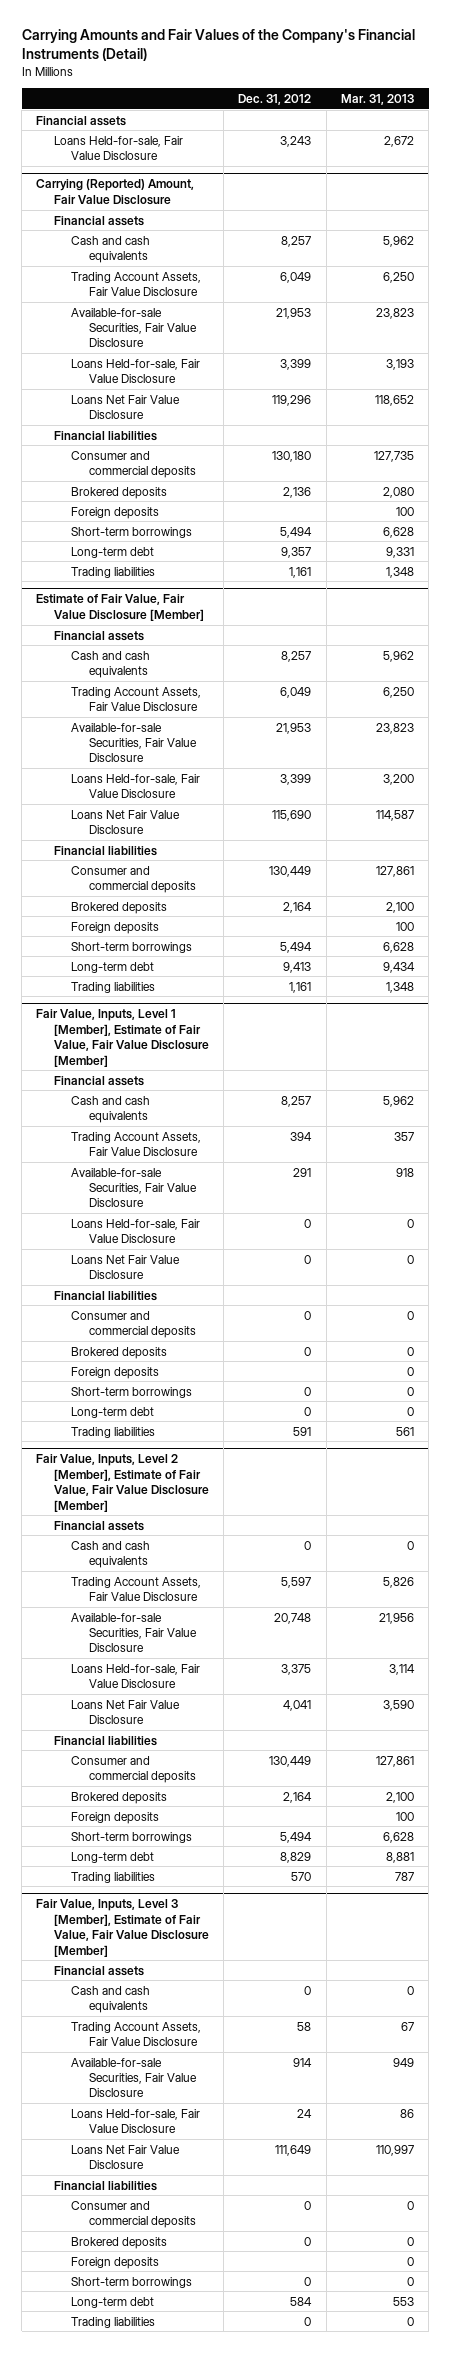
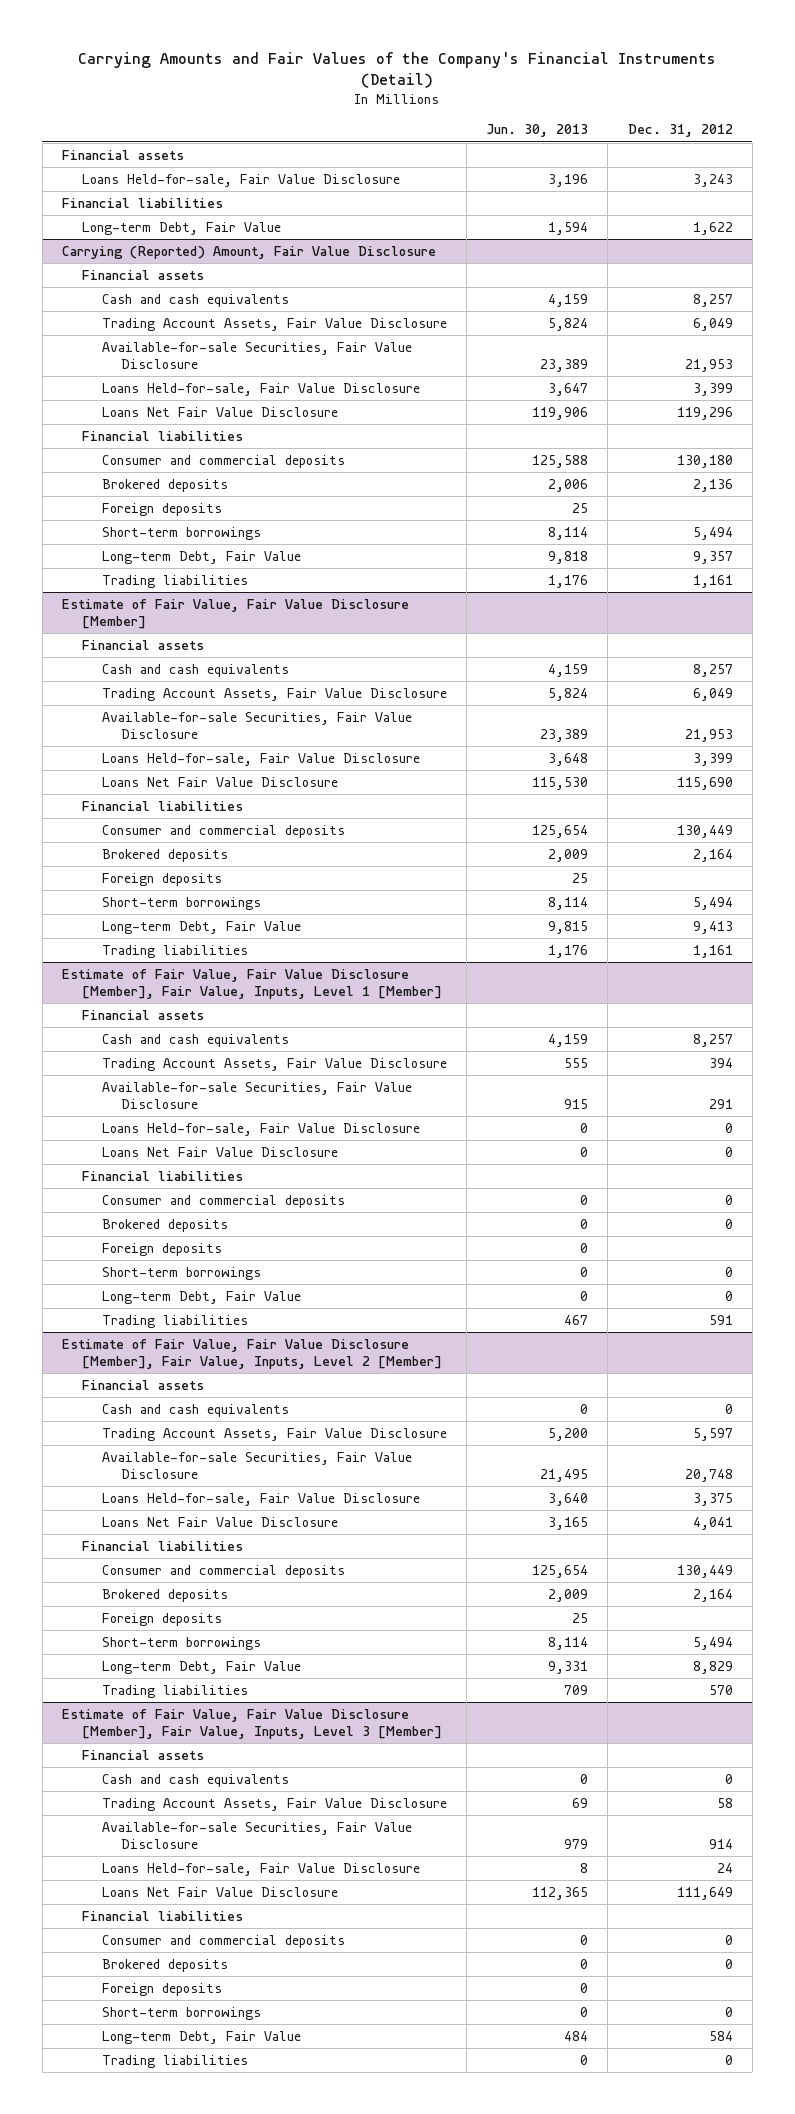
[340,93,414,105] Mar. 31, 2013 -> none
none -> [486,124,589,138] Jun. 30, 2013
none -> [62,197,224,208] Financial liabilities
none -> [81,221,281,235] Long-term Debt, Fair Value
[71,546,155,558] Long-term debt -> [101,550,301,564] Long-term Debt, Fair Value
[71,961,155,973] Long-term debt -> [101,920,301,934] Long-term Debt, Fair Value
[36,1009,209,1067] Fair Value, Inputs, Level 1 [Member], Estimate of Fair Value, Fair Value Disclosure [Member] -> [62,968,442,999] Estimate of Fair Value, Fair Value Disclosure [Member], Fair Value, Inputs, Level 1 [Member]
[71,1406,155,1418] Long-term debt -> [101,1290,301,1304] Long-term Debt, Fair Value
[36,1454,209,1512] Fair Value, Inputs, Level 2 [Member], Estimate of Fair Value, Fair Value Disclosure [Member] -> [62,1338,442,1369] Estimate of Fair Value, Fair Value Disclosure [Member], Fair Value, Inputs, Level 2 [Member]
[71,1851,155,1863] Long-term debt -> [101,1660,301,1674] Long-term Debt, Fair Value
[36,1899,209,1957] Fair Value, Inputs, Level 3 [Member], Estimate of Fair Value, Fair Value Disclosure [Member] -> [62,1708,442,1739] Estimate of Fair Value, Fair Value Disclosure [Member], Fair Value, Inputs, Level 3 [Member]
[71,2296,155,2308] Long-term debt -> [101,2030,301,2044] Long-term Debt, Fair Value

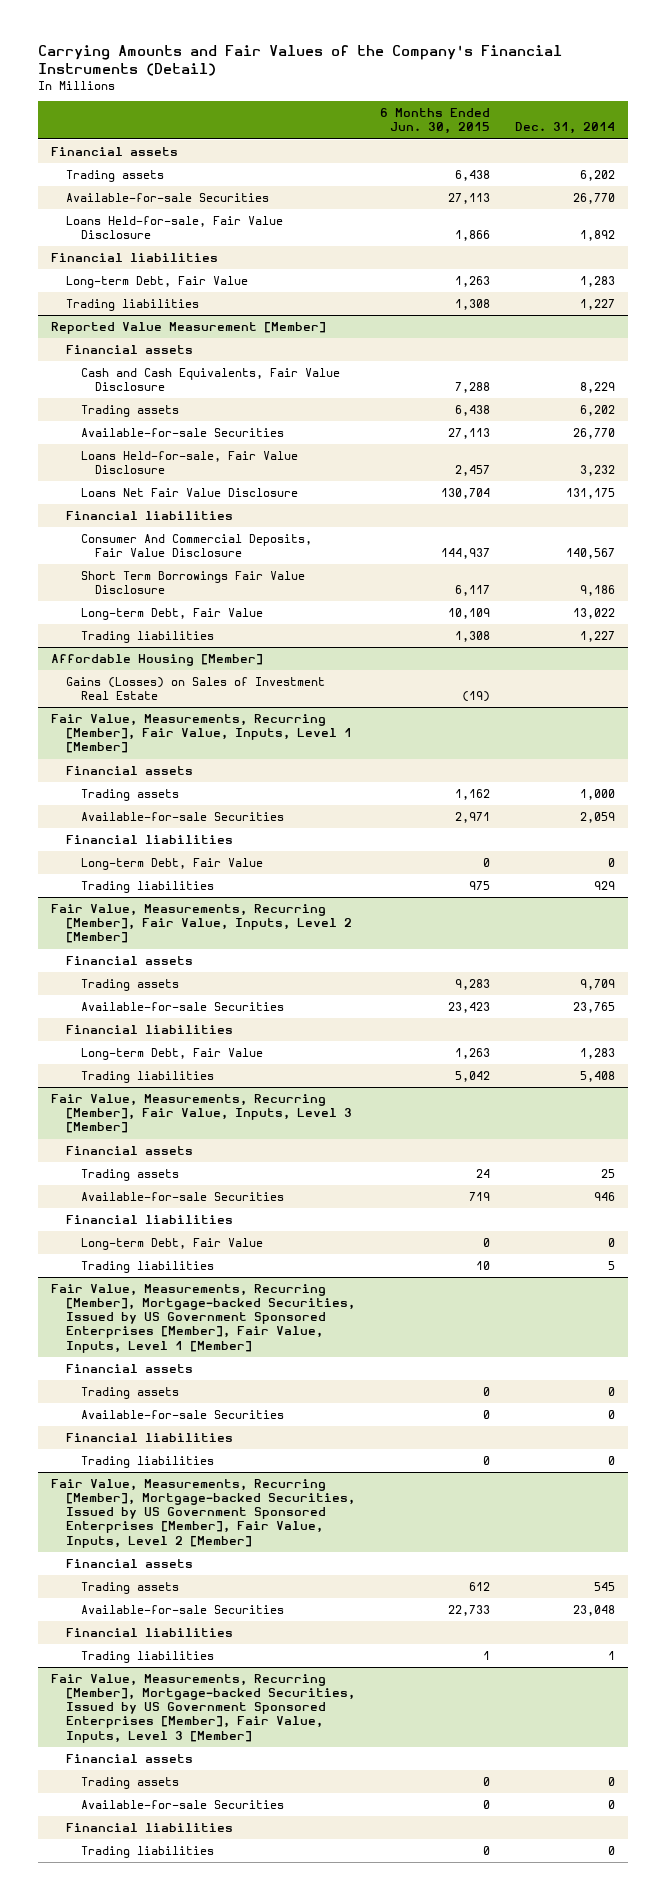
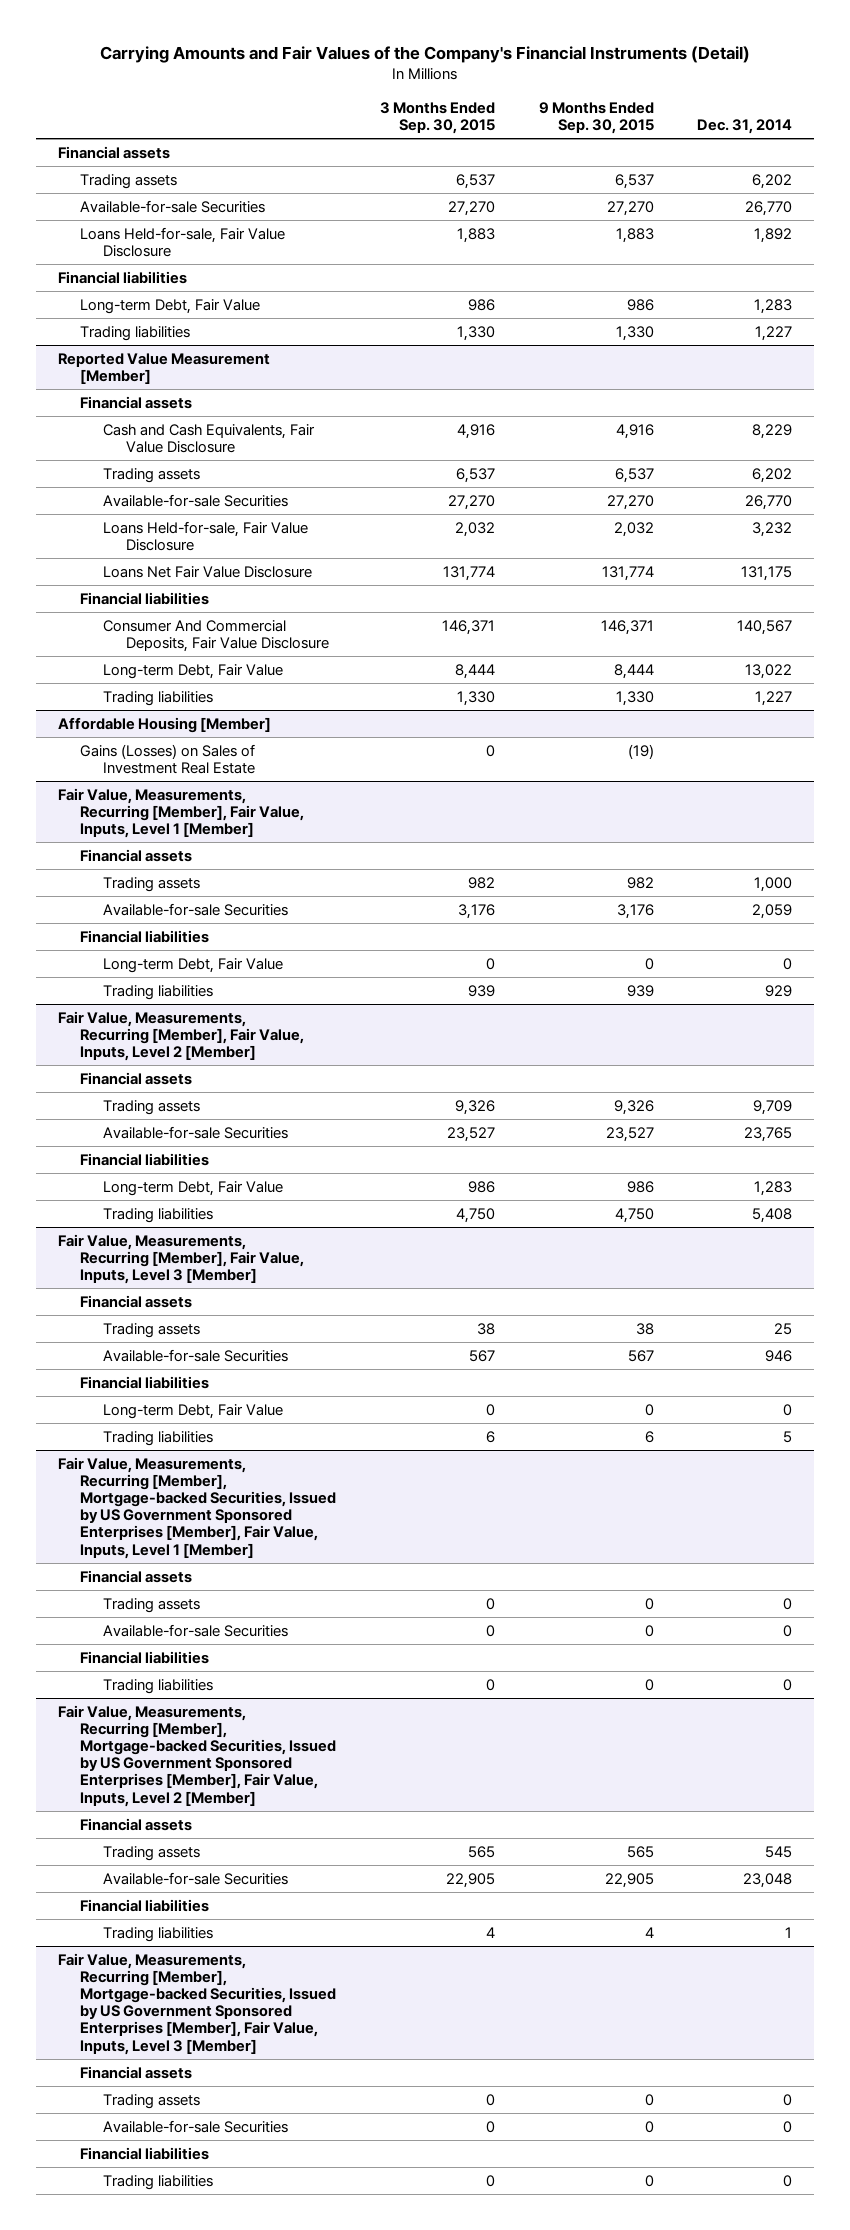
[380,108,491,135] 6 Months Ended Jun. 30, 2015 -> none
none -> [379,101,495,134] 3 Months Ended Sep. 30, 2015
none -> [538,101,654,134] 9 Months Ended Sep. 30, 2015
[80,570,305,595] Short Term Borrowings Fair Value Disclosure -> none

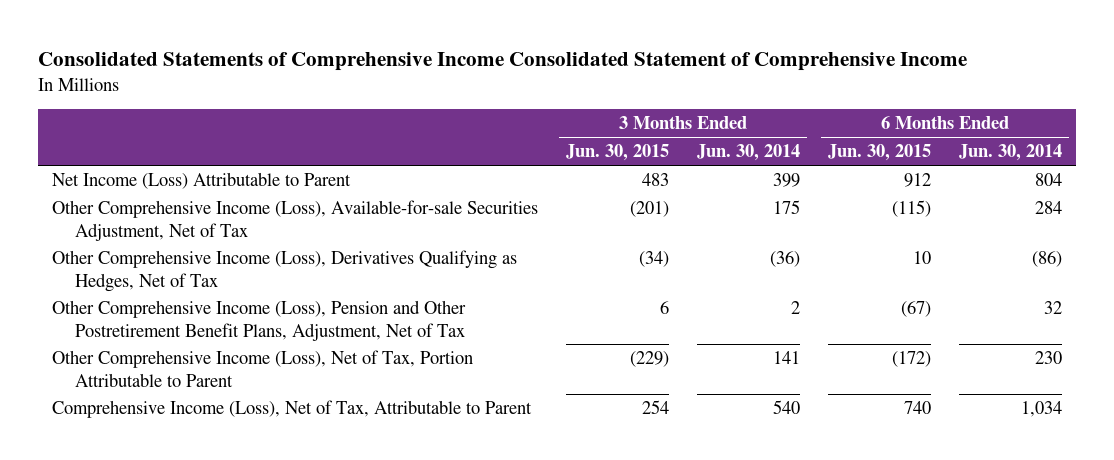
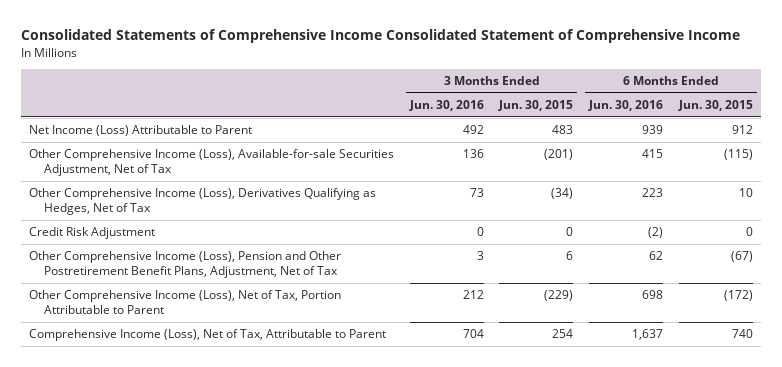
[697,144,801,162] Jun. 30, 2014 -> none
[959,144,1063,162] Jun. 30, 2014 -> none
none -> [408,100,484,112] Jun. 30, 2016
none -> [588,100,664,112] Jun. 30, 2016
none -> [29,227,156,240] Credit Risk Adjustment

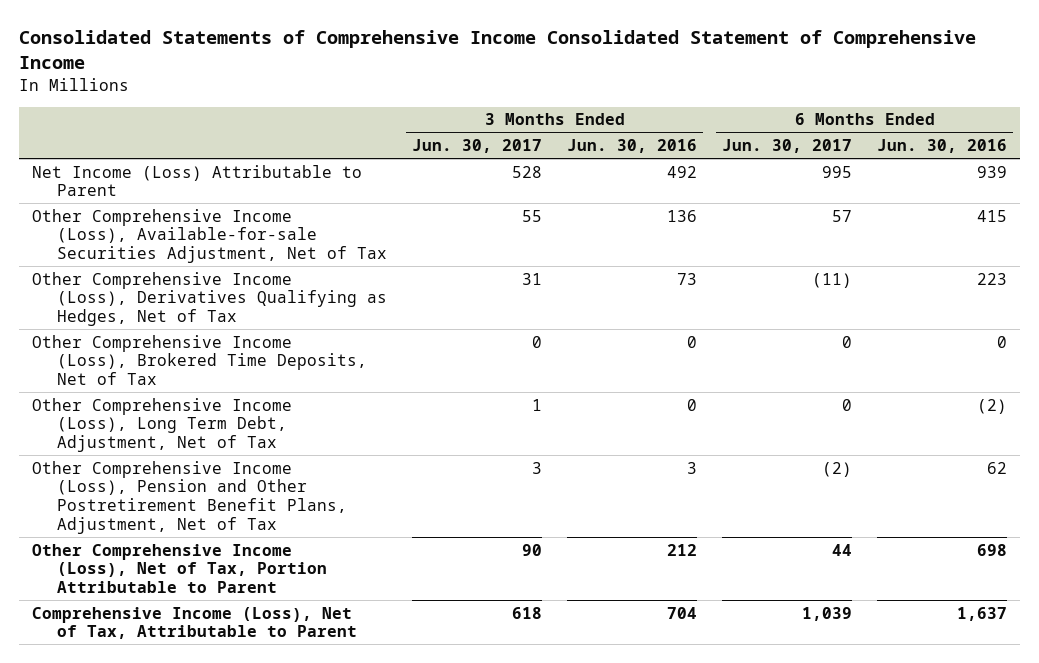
[498,100,574,112] Jun. 30, 2015 -> none
[677,100,753,112] Jun. 30, 2015 -> none
none -> [412,139,543,154] Jun. 30, 2017
none -> [722,139,853,154] Jun. 30, 2017
[29,227,156,240] Credit Risk Adjustment -> none
none -> [31,334,368,386] Other Comprehensive Income (Loss), Brokered Time Deposits, Net of Tax
none -> [31,397,292,453] Other Comprehensive Income (Loss), Long Term Debt, Adjustment, Net of Tax

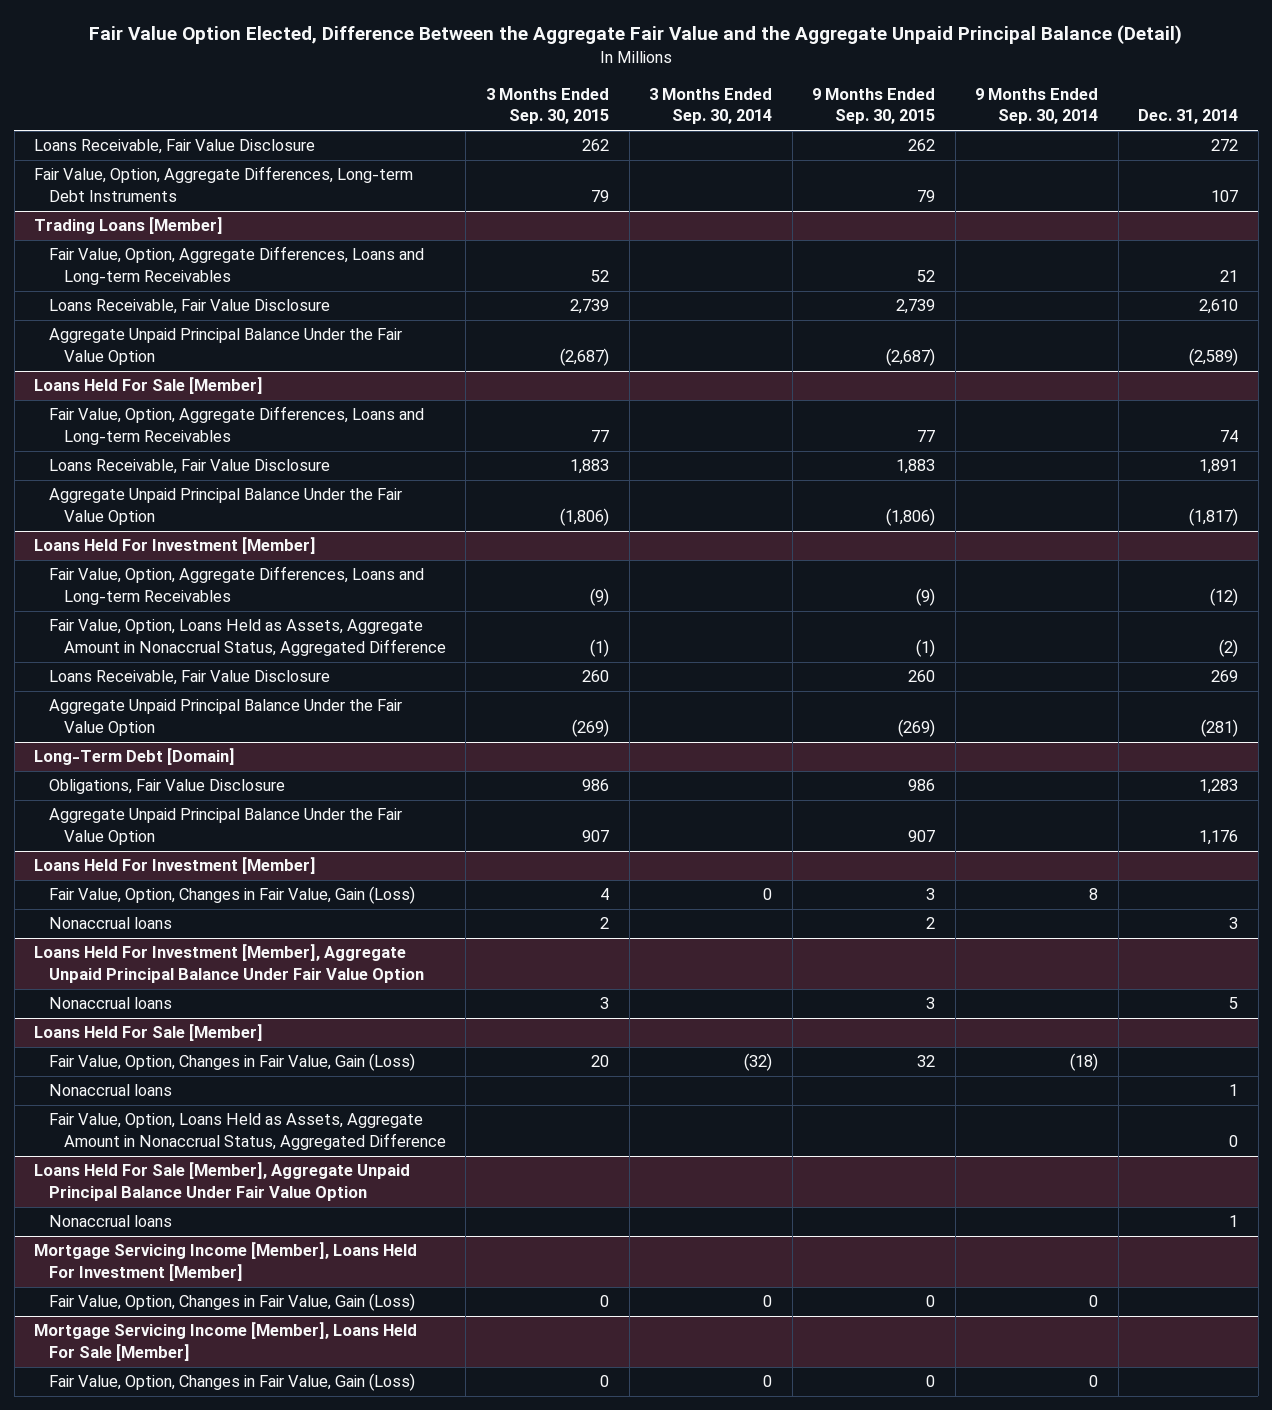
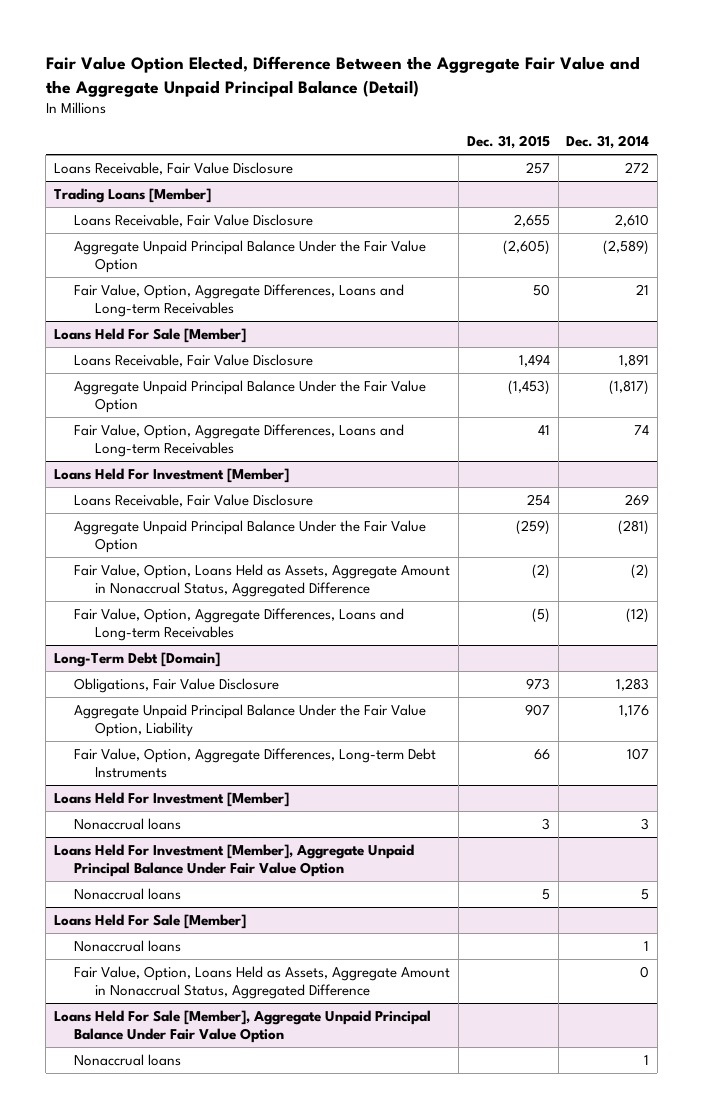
[485,87,609,125] 3 Months Ended Sep. 30, 2015 -> none
[649,87,773,125] 3 Months Ended Sep. 30, 2014 -> none
[812,87,936,125] 9 Months Ended Sep. 30, 2015 -> none
[975,87,1099,125] 9 Months Ended Sep. 30, 2014 -> none
none -> [466,135,550,150] Dec. 31, 2015
[34,166,414,203] Fair Value, Option, Aggregate Differences, Long-term Debt Instruments -> none
[49,246,425,286] Fair Value, Option, Aggregate Differences, Loans and Long-term Receivables -> [74,283,405,317] Fair Value, Option, Aggregate Differences, Loans and Long-term Receivables
[49,406,425,446] Fair Value, Option, Aggregate Differences, Loans and Long-term Receivables -> [74,423,405,457] Fair Value, Option, Aggregate Differences, Loans and Long-term Receivables
[49,619,446,657] Fair Value, Option, Loans Held as Assets, Aggregate Amount in Nonaccrual Status, Aggregated Difference -> [74,563,451,597] Fair Value, Option, Loans Held as Assets, Aggregate Amount in Nonaccrual Status, Aggregated Difference
[49,566,425,606] Fair Value, Option, Aggregate Differences, Loans and Long-term Receivables -> [74,607,405,641] Fair Value, Option, Aggregate Differences, Loans and Long-term Receivables
[49,808,403,846] Aggregate Unpaid Principal Balance Under the Fair Value Option -> [74,703,427,737] Aggregate Unpaid Principal Balance Under the Fair Value Option, Liability
none -> [74,747,437,778] Fair Value, Option, Aggregate Differences, Long-term Debt Instruments
[49,886,416,905] Fair Value, Option, Changes in Fair Value, Gain (Loss) -> none
[49,1053,416,1072] Fair Value, Option, Changes in Fair Value, Gain (Loss) -> none
[34,1242,418,1282] Mortgage Servicing Income [Member], Loans Held For Investment [Member] -> none
[49,1293,416,1312] Fair Value, Option, Changes in Fair Value, Gain (Loss) -> none
[34,1322,418,1362] Mortgage Servicing Income [Member], Loans Held For Sale [Member] -> none
[49,1373,416,1392] Fair Value, Option, Changes in Fair Value, Gain (Loss) -> none

